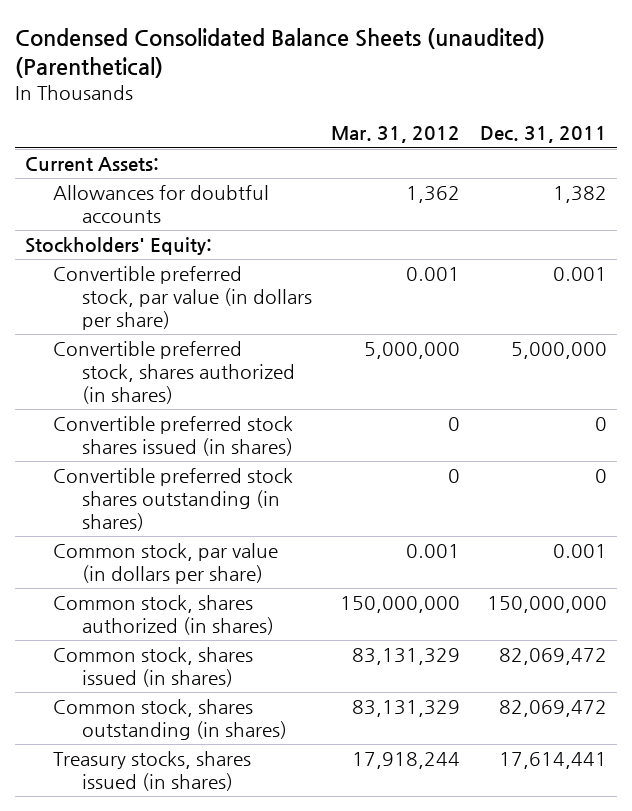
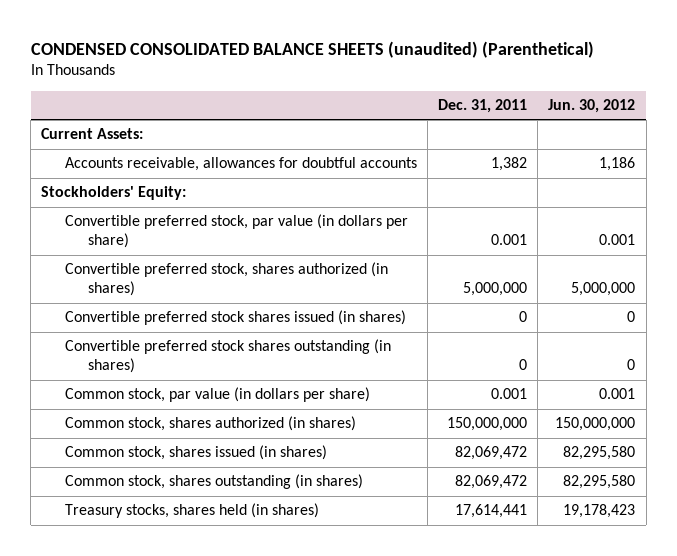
[15,27,546,78] Condensed Consolidated Balance Sheets (unaudited) (Parenthetical) -> [30,40,594,58] CONDENSED CONSOLIDATED BALANCE SHEETS (unaudited) (Parenthetical)
[331,126,461,144] Mar. 31, 2012 -> none
none -> [548,99,636,114] Jun. 30, 2012
[53,185,270,224] Allowances for doubtful accounts -> [64,157,417,172] Accounts receivable, allowances for doubtful accounts
[53,751,252,792] Treasury stocks, shares issued (in shares) -> [64,503,319,519] Treasury stocks, shares held (in shares)

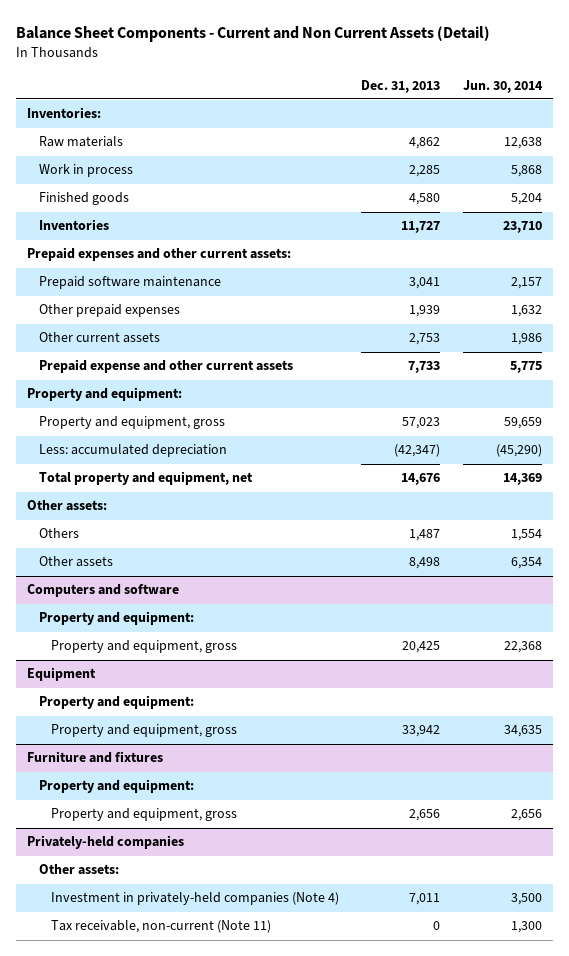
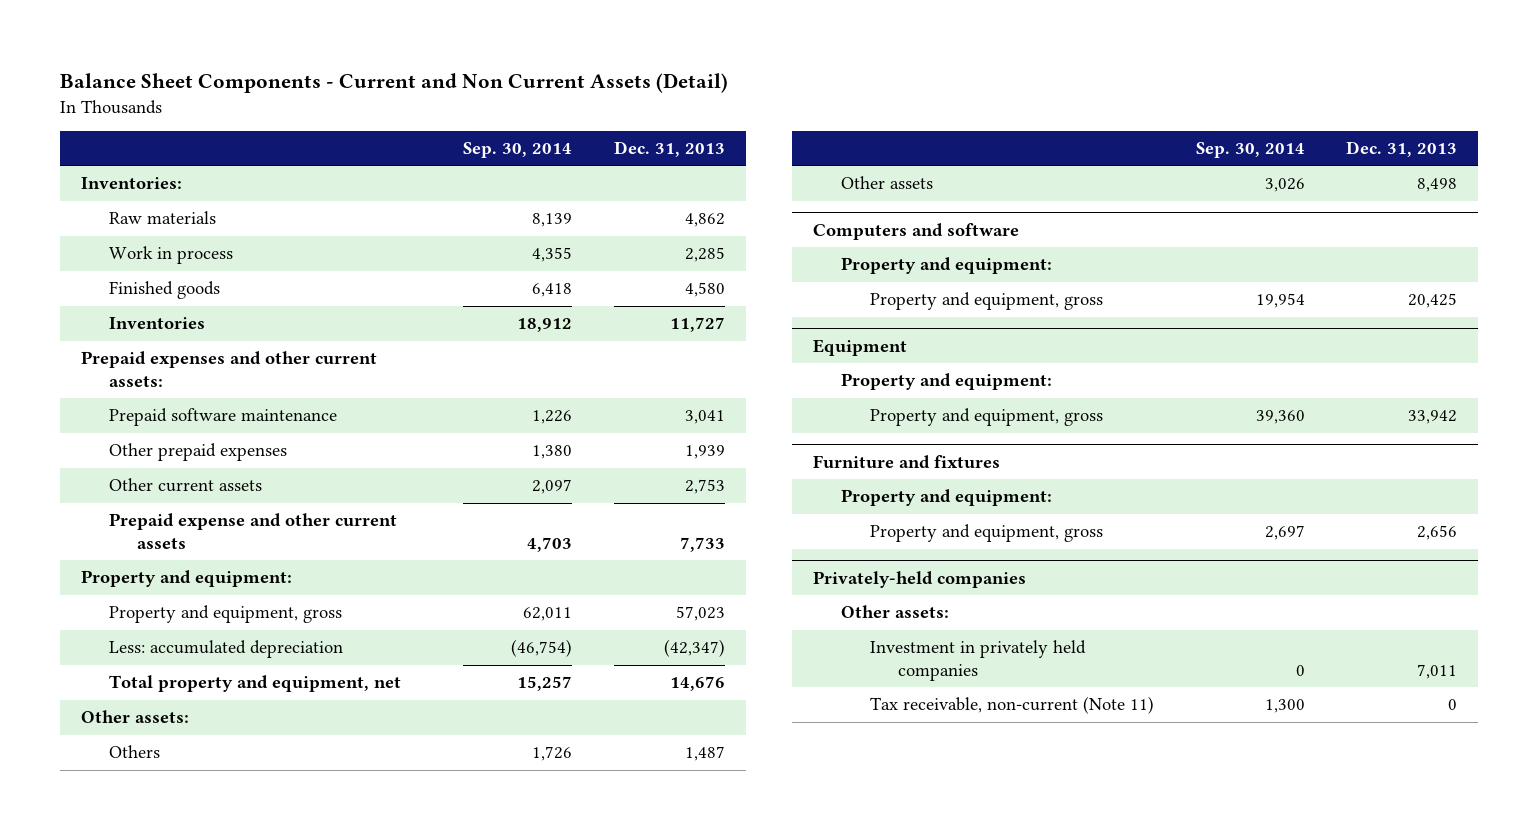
[462,79,543,93] Jun. 30, 2014 -> none
none -> [463,142,573,159] Sep. 30, 2014
[50,892,339,906] Investment in privately-held companies (Note 4) -> [869,640,1086,682] Investment in privately held companies

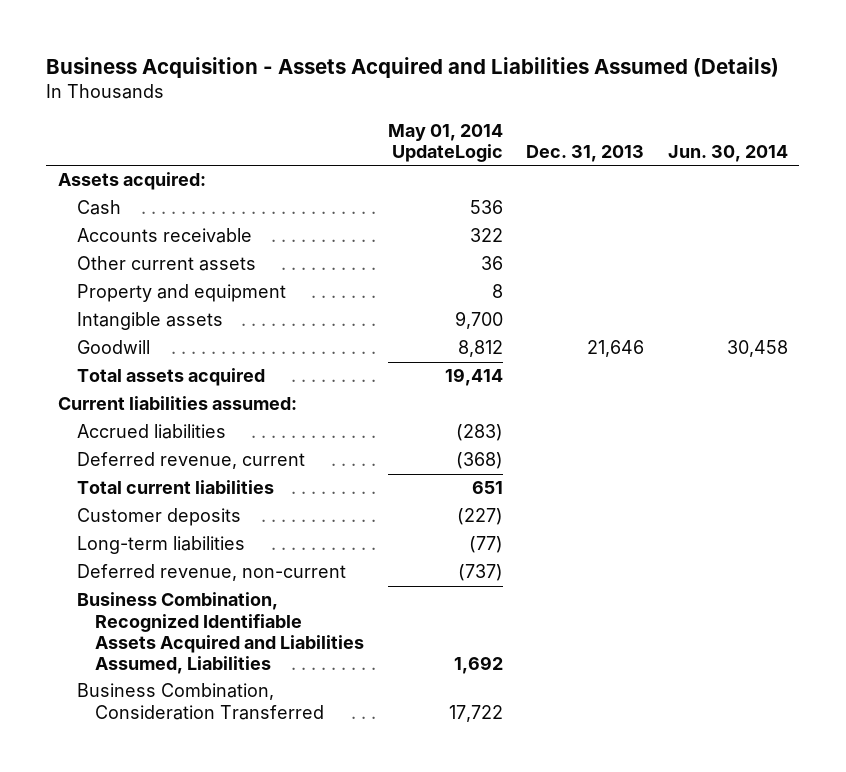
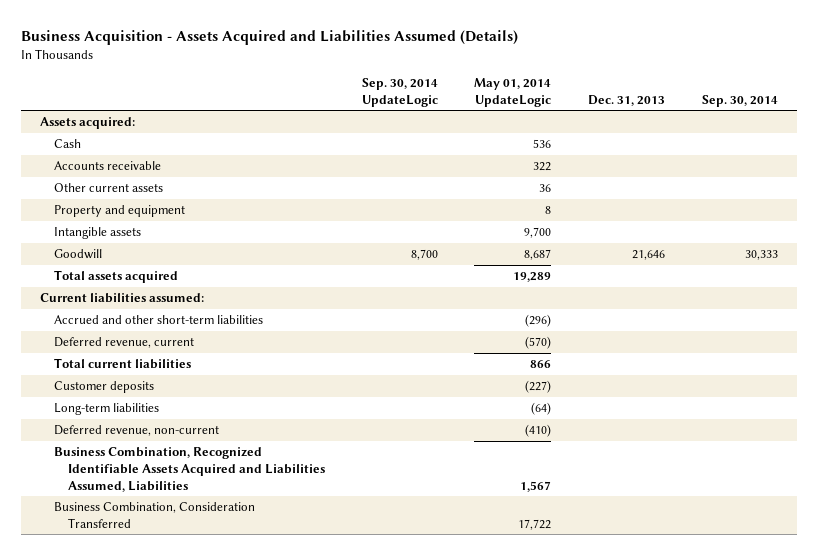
[667,144,788,162] Jun. 30, 2014 -> none
none -> [361,77,438,107] Sep. 30, 2014 UpdateLogic
none -> [702,94,779,107] Sep. 30, 2014
[457,340,503,358] 8,812 -> [524,248,552,260] 8,687
[444,368,503,387] 19,414 -> [513,271,552,282] 19,289
[76,424,226,440] Accrued liabilities -> [53,314,263,324] Accrued and other short-term liabilities
[455,424,503,442] (283) -> [525,313,552,327] (296)
[455,452,503,470] (368) -> [525,335,552,349] (570)
[471,481,503,495] 651 -> [530,359,552,368] 866
[468,536,503,554] (77) -> [531,401,552,415] (64)
[457,564,503,582] (737) -> [525,423,552,437] (410)
[453,655,503,674] 1,692 -> [520,480,552,492] 1,567

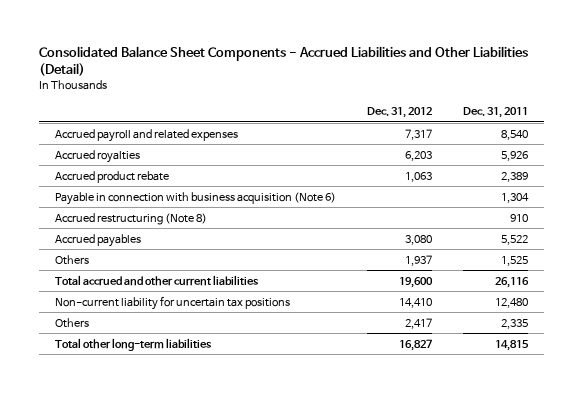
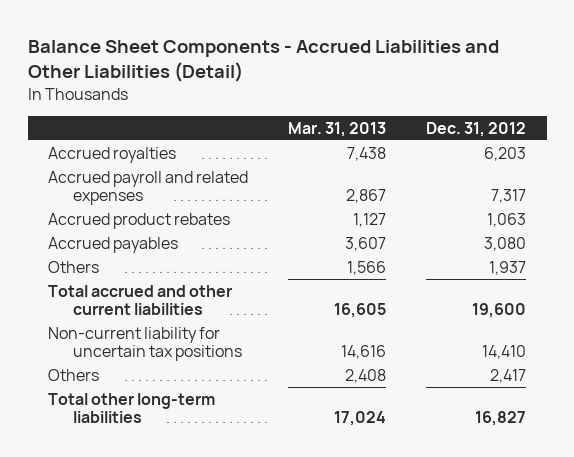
[39,45,529,76] Consolidated Balance Sheet Components - Accrued Liabilities and Other Liabilities (Detail) -> [27,39,499,82] Balance Sheet Components - Accrued Liabilities and Other Liabilities (Detail)
[463,107,529,119] Dec. 31, 2011 -> none
none -> [288,121,387,137] Mar. 31, 2013
[54,191,336,205] Payable in connection with business acquisition (Note 6) -> none
[54,212,207,225] Accrued restructuring (Note 8) -> none
[54,128,238,142] Accrued payroll and related expenses -> [47,170,248,206] Accrued payroll and related expenses
[54,170,169,183] Accrued product rebate -> [47,212,230,229] Accrued product rebates

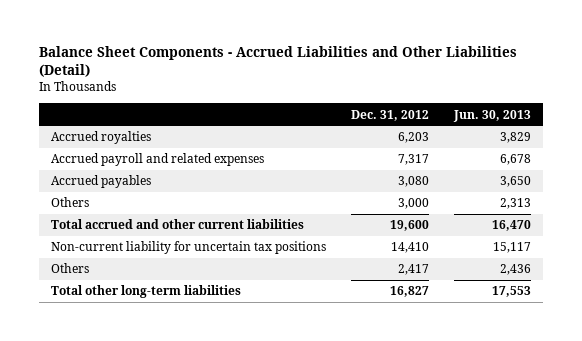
[288,121,387,137] Mar. 31, 2013 -> none
none -> [452,109,531,122] Jun. 30, 2013
[47,212,230,229] Accrued product rebates -> none
[489,260,527,275] 1,937 -> [398,198,430,210] 3,000

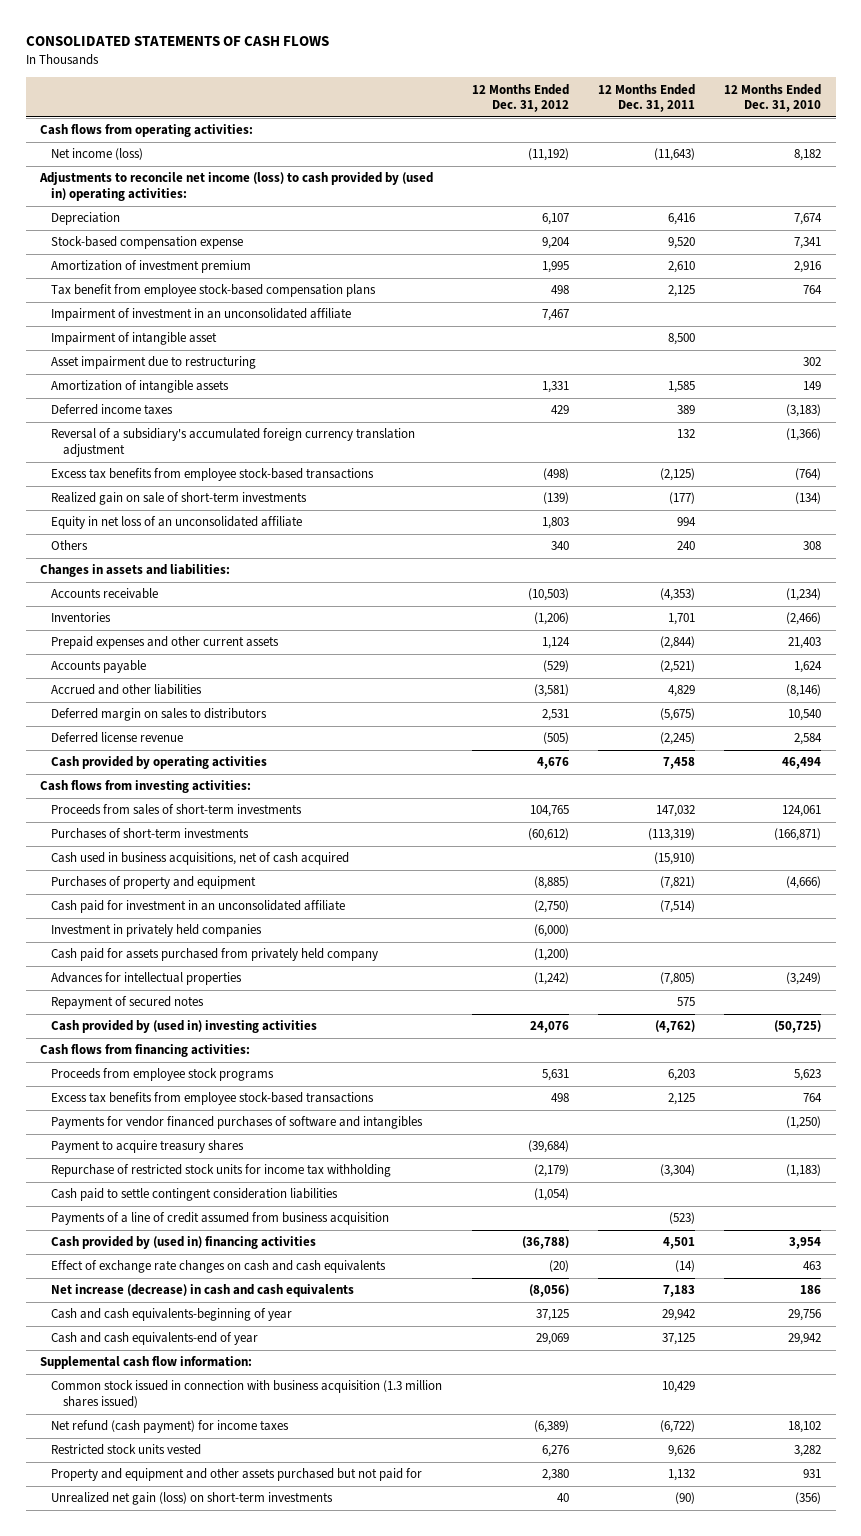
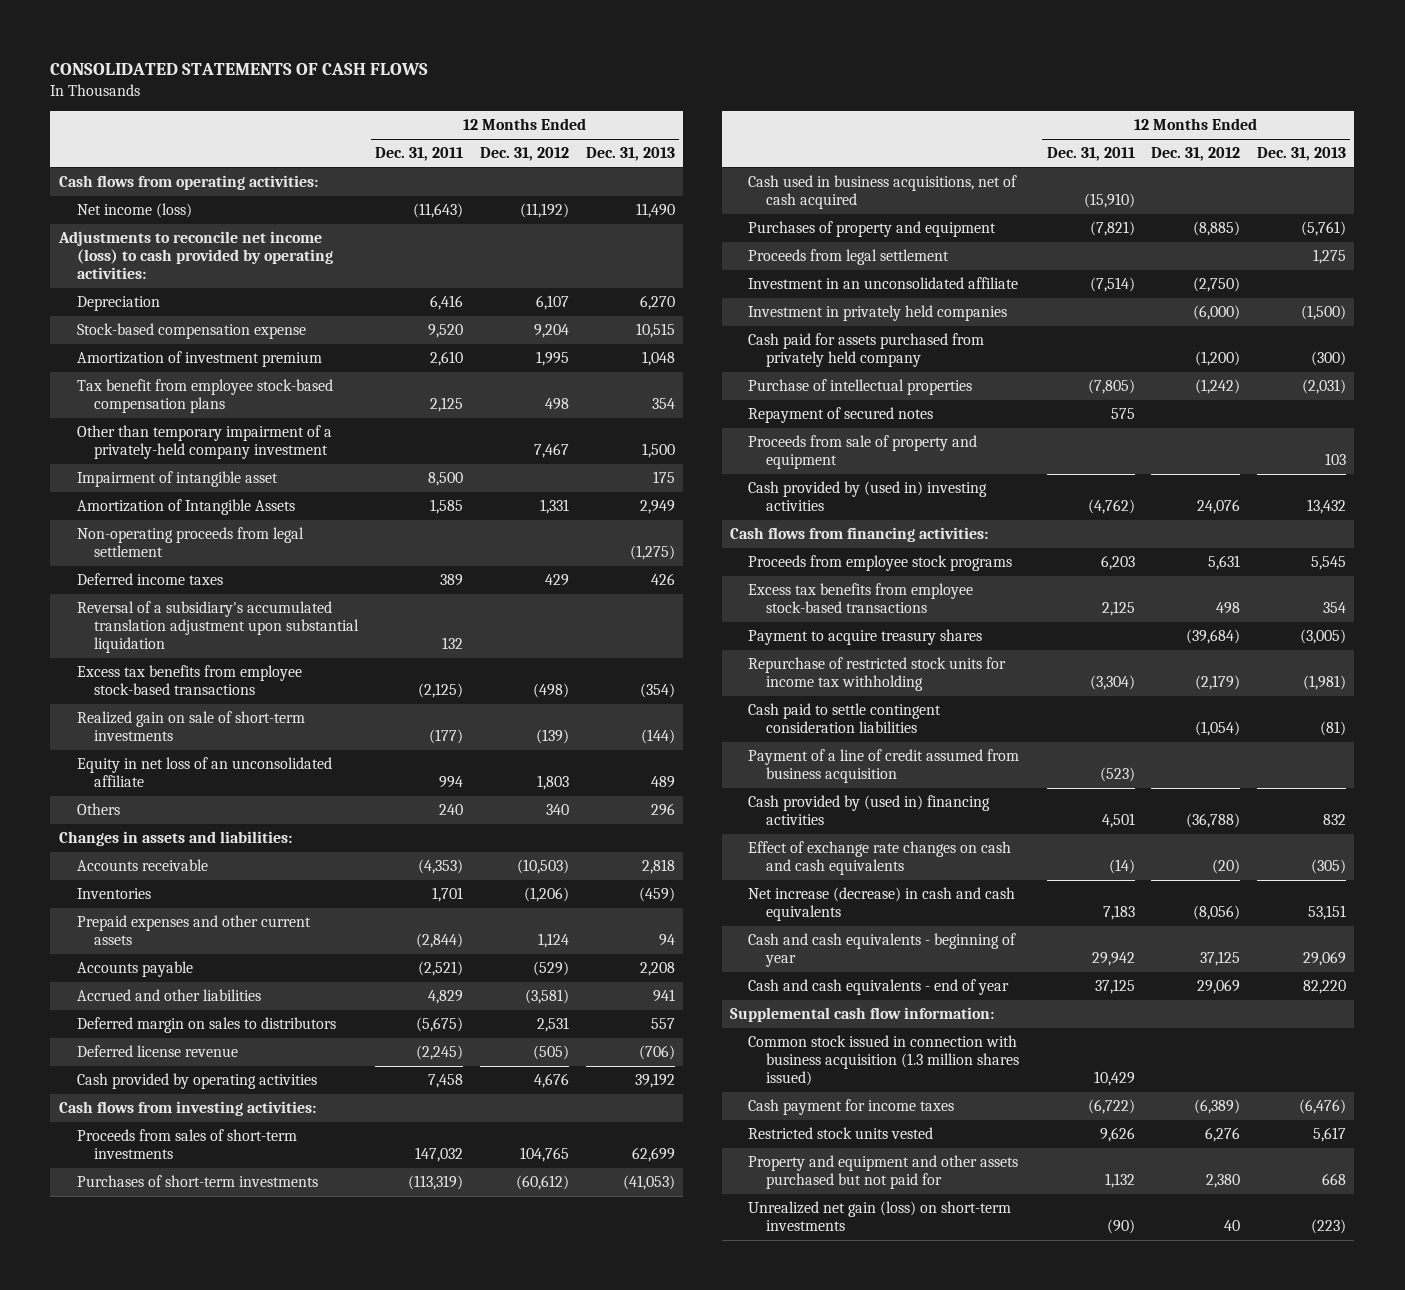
[724,83,822,113] 12 Months Ended Dec. 31, 2010 -> none
none -> [585,147,675,162] Dec. 31, 2013
[39,172,434,202] Adjustments to reconcile net income (loss) to cash provided by (used in) operating activities: -> [57,231,333,280] Adjustments to reconcile net income (loss) to cash provided by operating activities:
[51,308,352,322] Impairment of investment in an unconsolidated affiliate -> [76,425,332,460] Other than temporary impairment of a privately-held company investment
[51,356,257,370] Asset impairment due to restructuring -> none
[51,380,230,394] Amortization of intangible assets -> [76,499,295,516] Amortization of Intangible Assets
none -> [76,527,304,558] Non-operating proceeds from legal settlement
[51,428,416,458] Reversal of a subsidiary's accumulated foreign currency translation adjustment -> [76,601,360,654] Reversal of a subsidiary's accumulated translation adjustment upon substantial liquidation
none -> [748,249,950,266] Proceeds from legal settlement
[51,900,346,914] Cash paid for investment in an unconsolidated affiliate -> [748,277,1019,290] Investment in an unconsolidated affiliate
[51,972,243,986] Advances for intellectual properties -> [748,379,973,396] Purchase of intellectual properties
none -> [748,435,978,470] Proceeds from sale of property and equipment
[51,1116,424,1130] Payments for vendor financed purchases of software and intangibles -> none
[51,1212,390,1226] Payments of a line of credit assumed from business acquisition -> [748,749,1020,784] Payment of a line of credit assumed from business acquisition
[51,1308,293,1322] Cash and cash equivalents-beginning of year -> [748,933,1017,968] Cash and cash equivalents - beginning of year
[51,1332,259,1346] Cash and cash equivalents-end of year -> [748,979,1010,996] Cash and cash equivalents - end of year
[51,1420,290,1434] Net refund (cash payment) for income taxes -> [748,1099,955,1116] Cash payment for income taxes

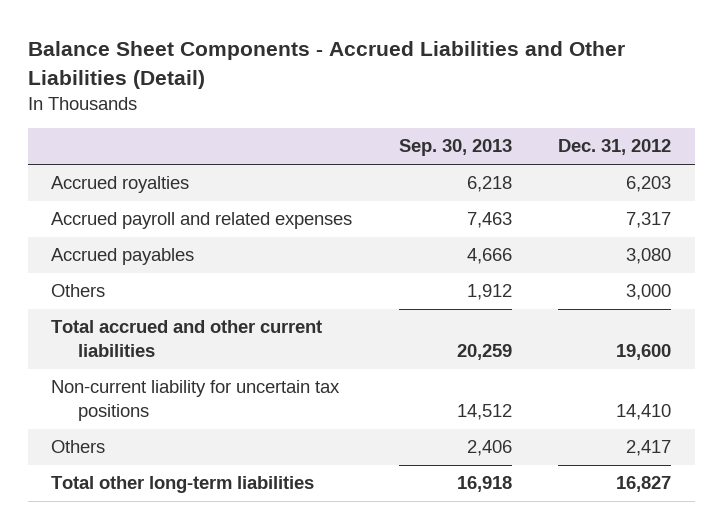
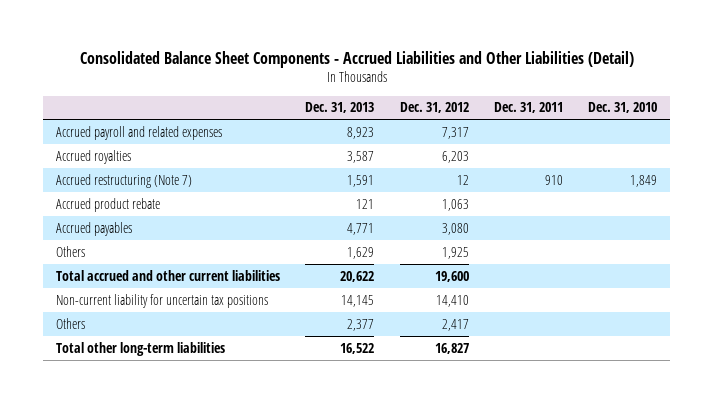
[27,41,625,89] Balance Sheet Components - Accrued Liabilities and Other Liabilities (Detail) -> [79,50,634,68] Consolidated Balance Sheet Components - Accrued Liabilities and Other Liabilities (Detail)
[398,139,512,157] Sep. 30, 2013 -> none
none -> [305,102,375,114] Dec. 31, 2013
none -> [494,102,564,114] Dec. 31, 2011
none -> [588,102,658,114] Dec. 31, 2010
[50,176,189,194] Accrued royalties -> [55,149,131,164] Accrued royalties
none -> [55,173,192,188] Accrued restructuring (Note 7)
none -> [55,197,160,212] Accrued product rebate
[626,284,672,301] 3,000 -> [441,246,469,259] 1,925

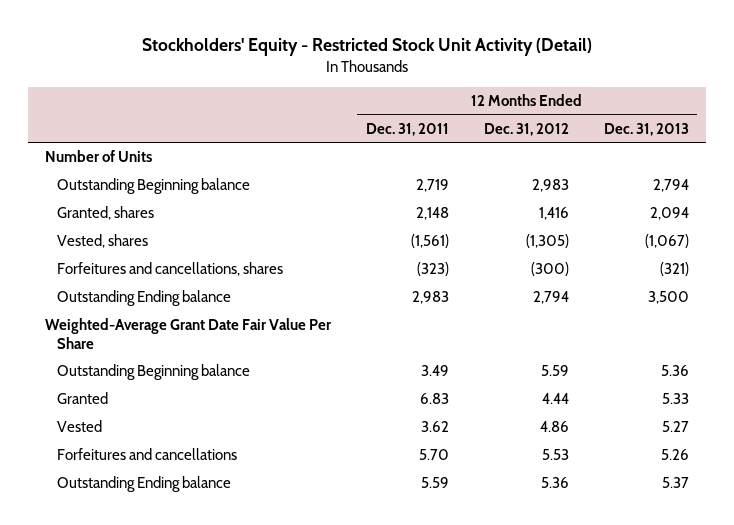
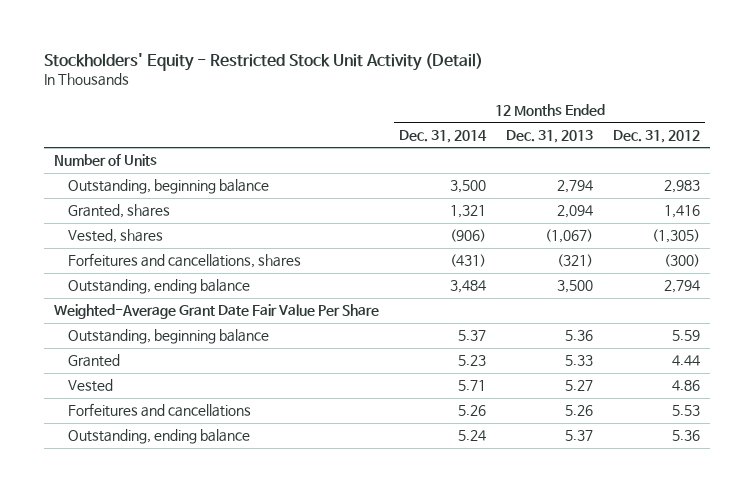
[365,122,449,136] Dec. 31, 2011 -> none
none -> [399,129,488,143] Dec. 31, 2014
[57,178,251,195] Outstanding Beginning balance -> [68,179,270,195] Outstanding, beginning balance
[57,290,232,307] Outstanding Ending balance -> [68,279,251,295] Outstanding, ending balance
[57,364,251,381] Outstanding Beginning balance -> [68,329,270,345] Outstanding, beginning balance
[57,476,232,493] Outstanding Ending balance -> [68,429,251,445] Outstanding, ending balance

